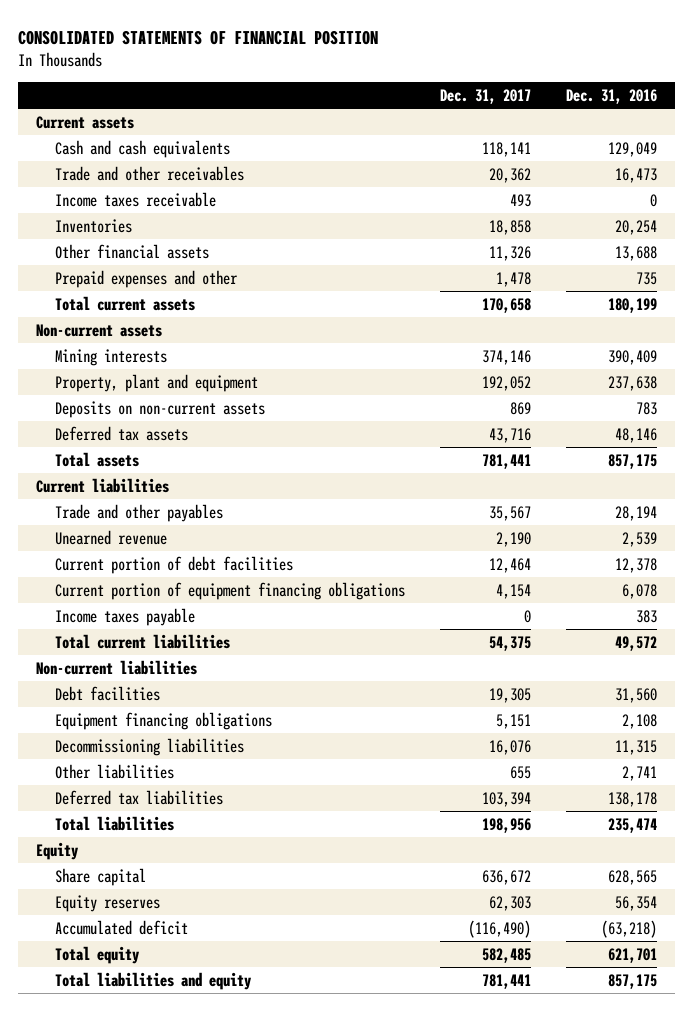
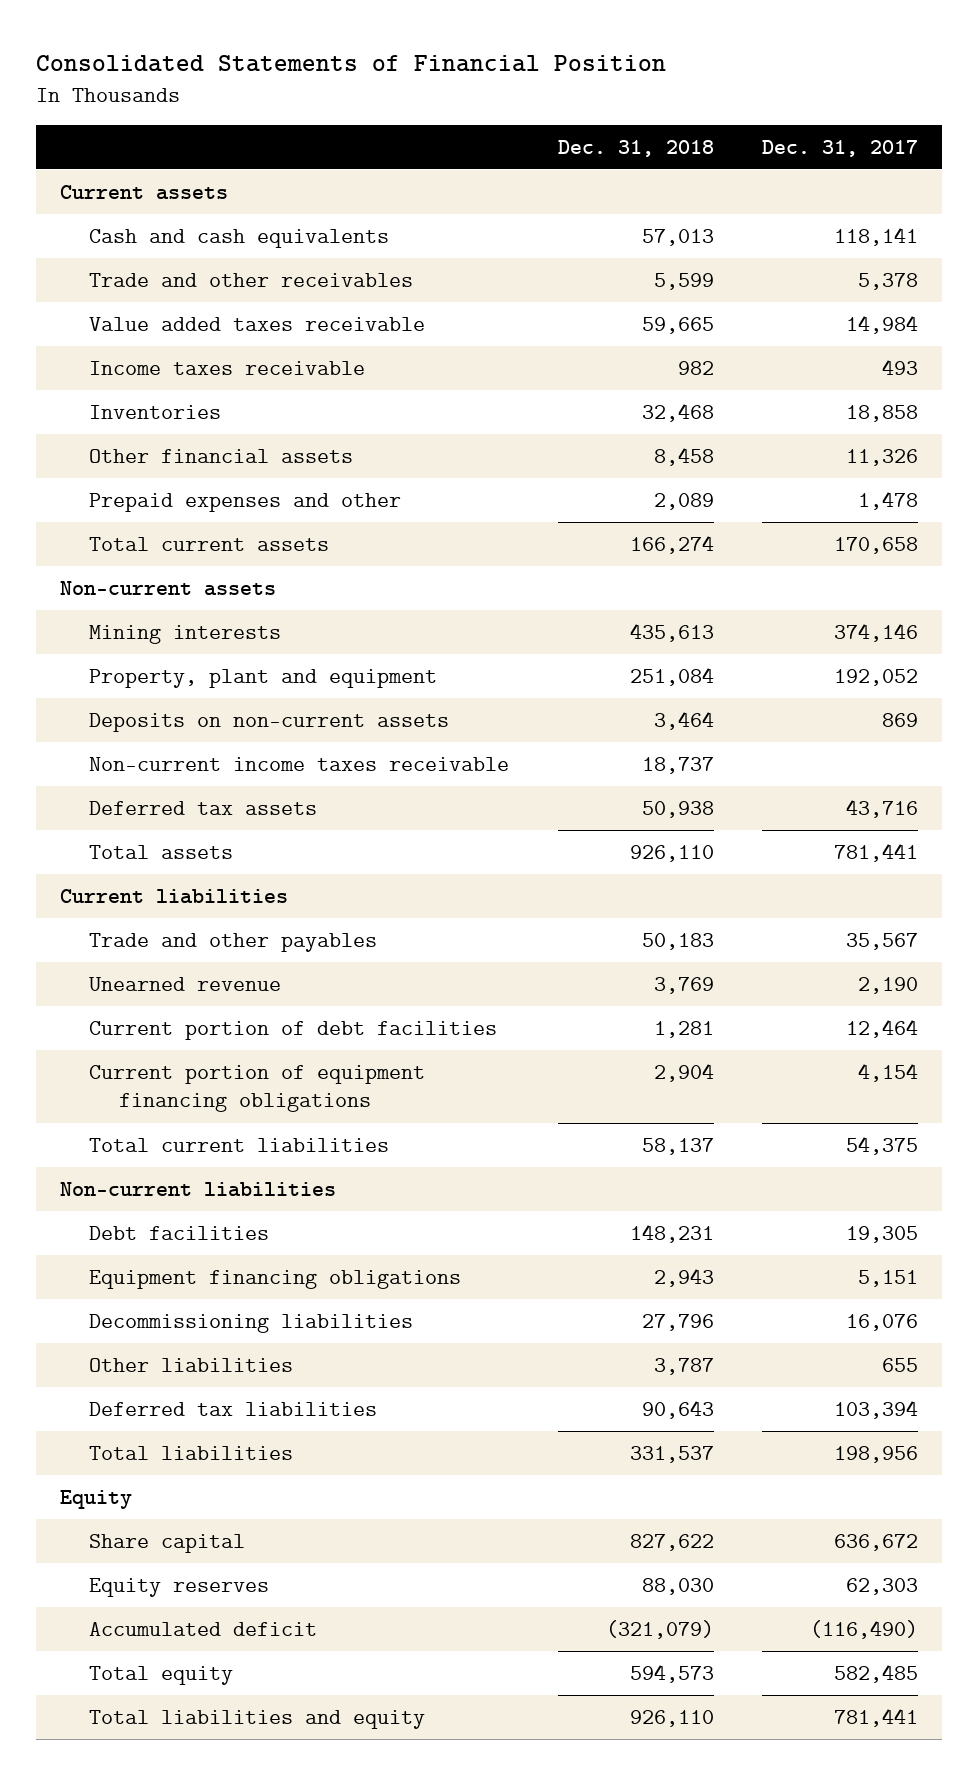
[18,29,379,45] CONSOLIDATED STATEMENTS OF FINANCIAL POSITION -> [35,54,666,72] Consolidated Statements of Financial Position
[566,88,658,104] Dec. 31, 2016 -> none
none -> [557,139,714,157] Dec. 31, 2018
[488,167,531,183] 20,362 -> [858,273,919,291] 5,378
none -> [89,317,426,332] Value added taxes receivable
none -> [89,757,510,772] Non-current income taxes receivable
[54,607,195,626] Income taxes payable -> none

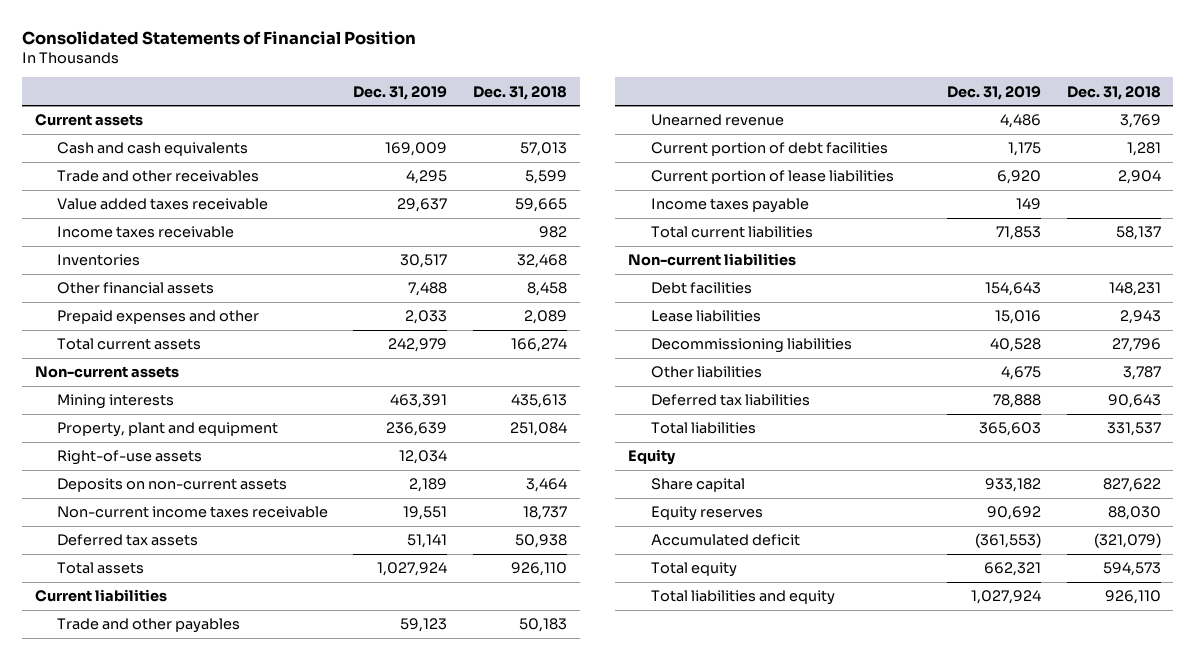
[762,139,919,157] Dec. 31, 2017 -> none
none -> [353,85,448,100] Dec. 31, 2019
none -> [56,450,202,466] Right-of-use assets
[89,1065,426,1113] Current portion of equipment financing obligations -> [650,170,894,185] Current portion of lease liabilities
none -> [650,198,809,214] Income taxes payable
[89,1270,462,1290] Equipment financing obligations -> [650,310,761,323] Lease liabilities

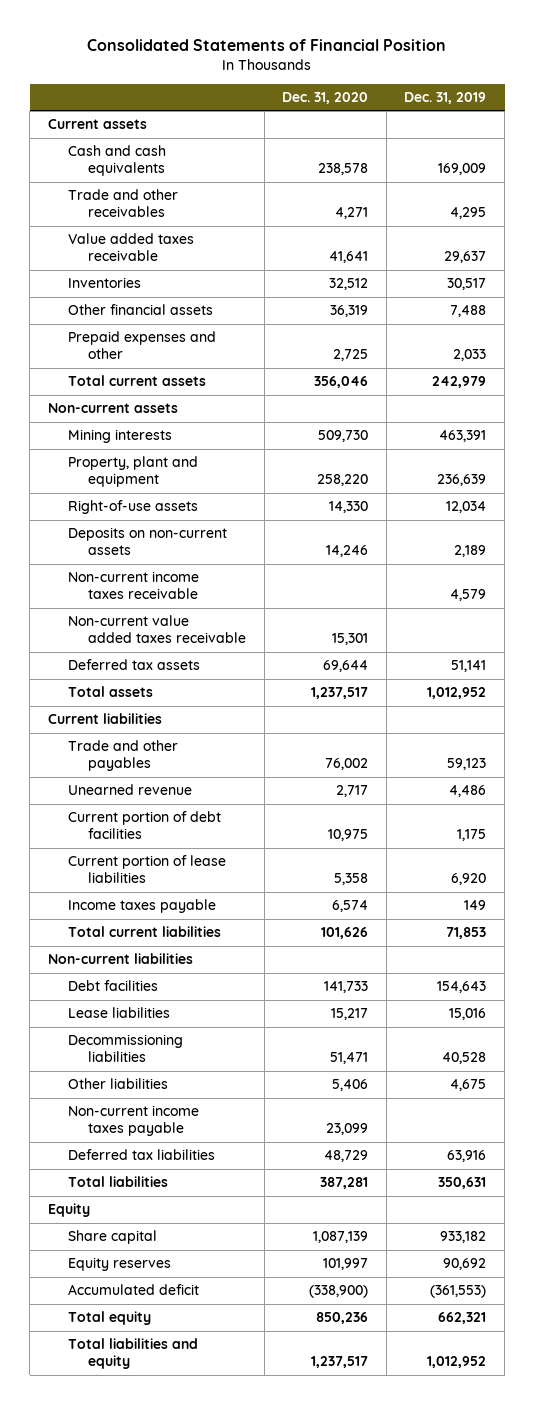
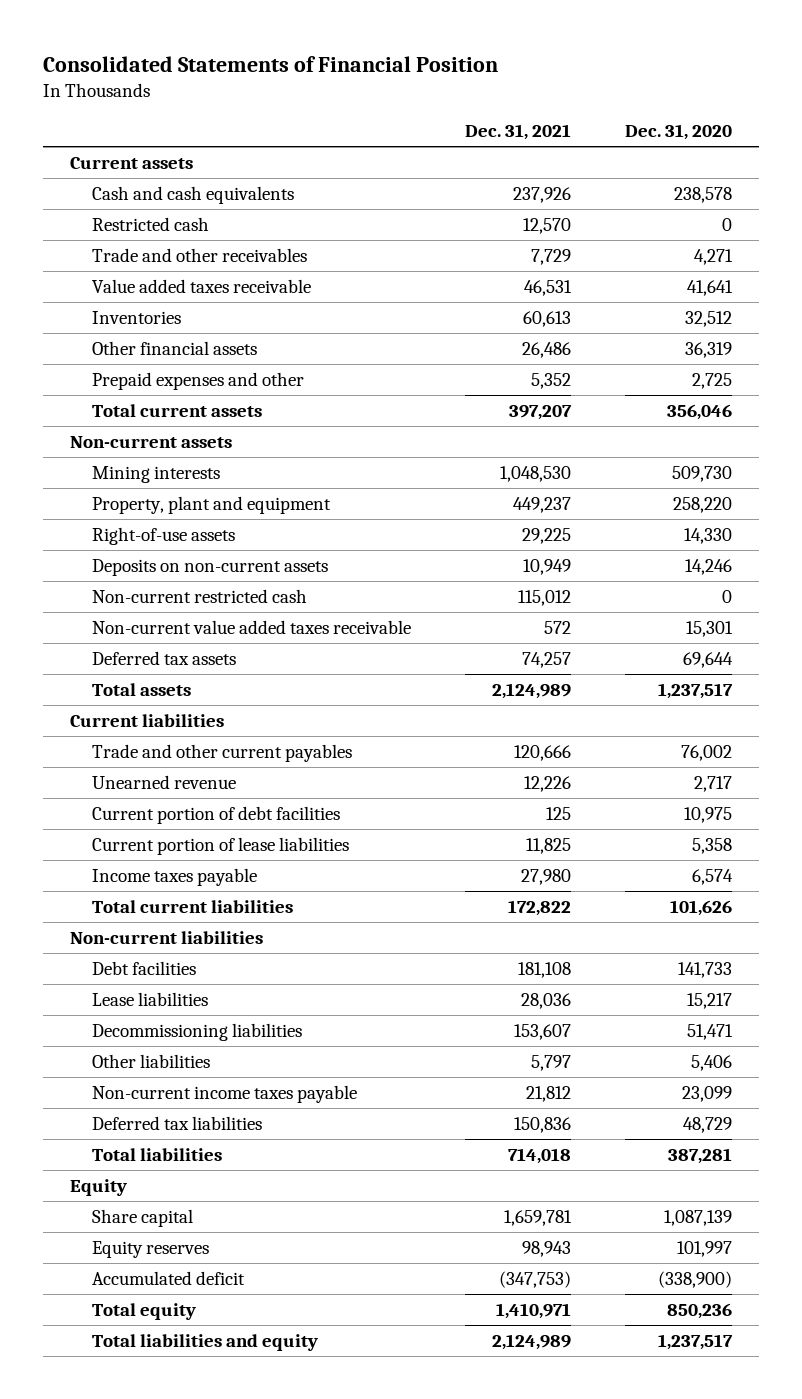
[404,91,487,104] Dec. 31, 2019 -> none
none -> [464,124,571,141] Dec. 31, 2021
none -> [91,216,209,231] Restricted cash
[67,571,199,600] Non-current income taxes receivable -> none
none -> [91,588,307,603] Non-current restricted cash
[67,740,178,772] Trade and other payables -> [91,743,352,762] Trade and other current payables

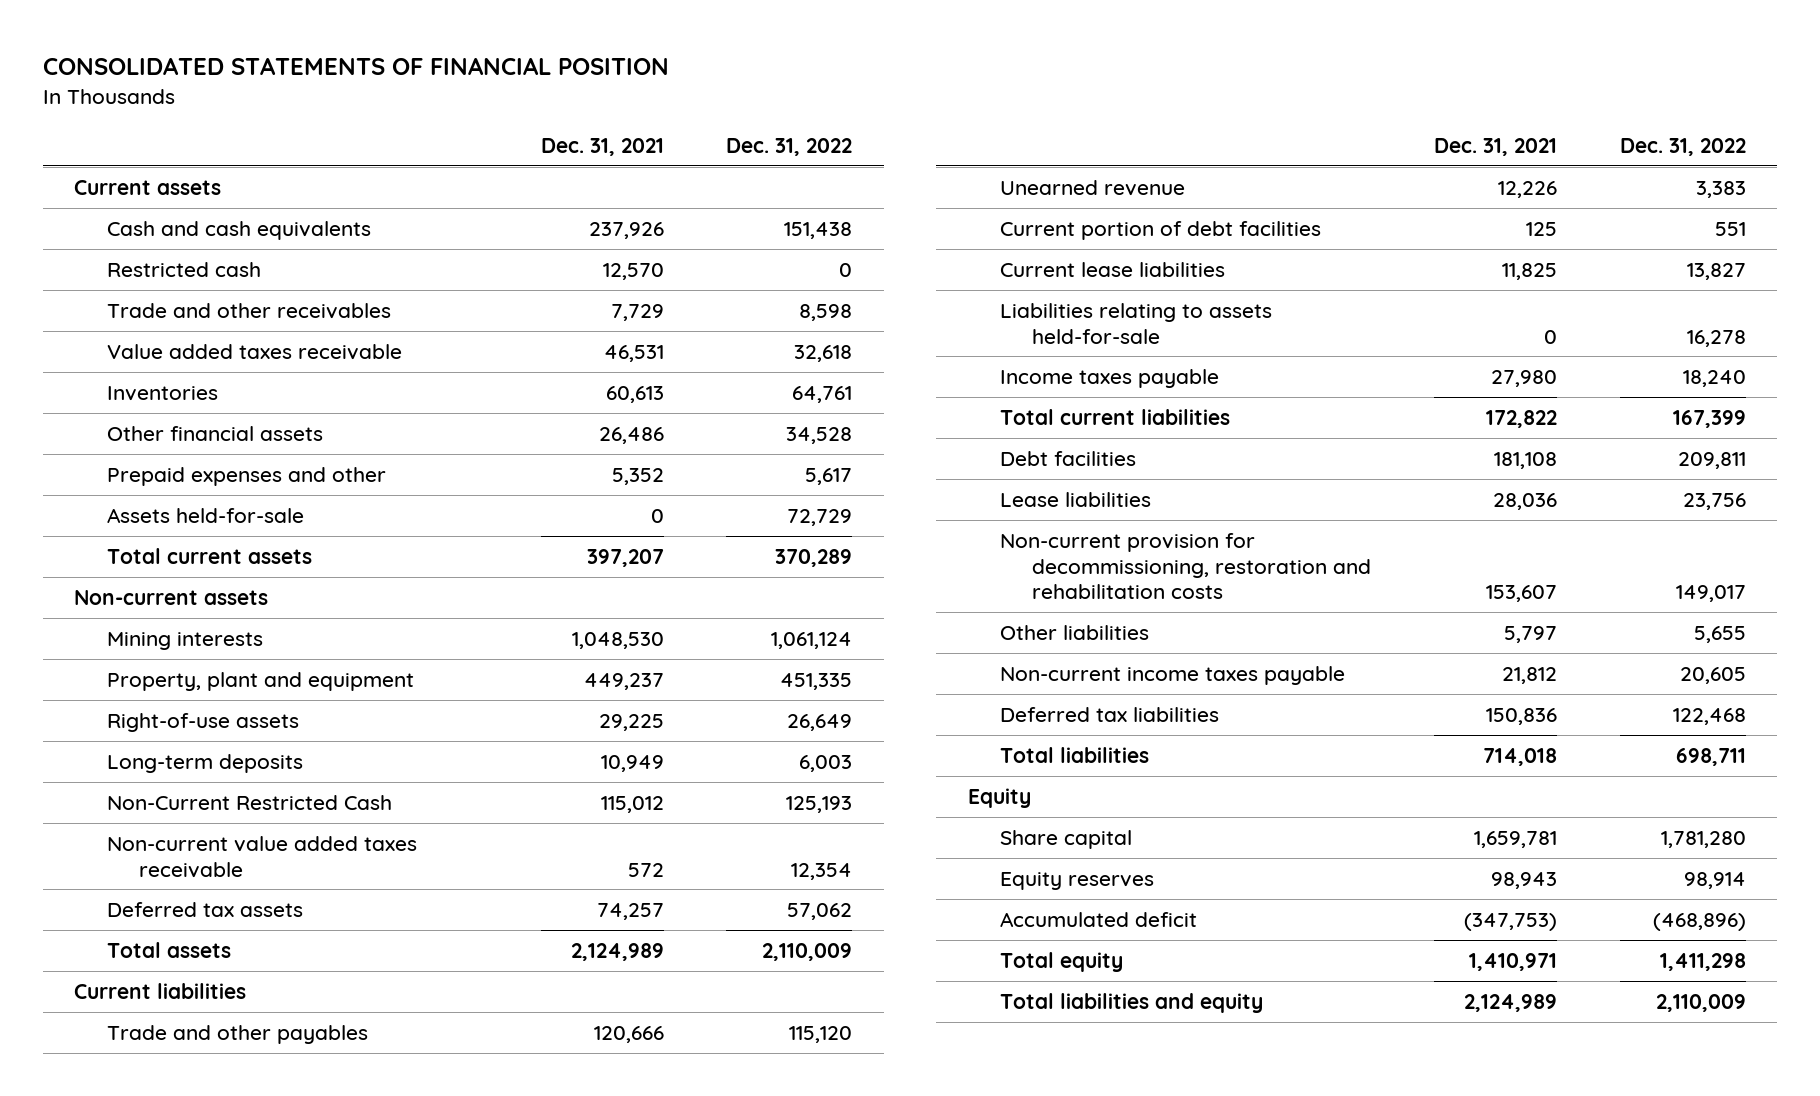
[43,55,499,72] Consolidated Statements of Financial Position -> [42,57,669,76] CONSOLIDATED STATEMENTS OF FINANCIAL POSITION
[625,124,733,141] Dec. 31, 2020 -> none
none -> [726,137,853,156] Dec. 31, 2022
none -> [106,507,304,523] Assets held-for-sale
[91,558,328,576] Deposits on non-current assets -> [106,753,303,773] Long-term deposits
[91,588,307,603] Non-current restricted cash -> [106,794,392,810] Non-Current Restricted Cash
[91,743,352,762] Trade and other current payables -> [106,1024,368,1044] Trade and other payables
[91,836,349,855] Current portion of lease liabilities -> [1000,261,1226,277] Current lease liabilities
none -> [1000,302,1273,344] Liabilities relating to assets held-for-sale
[70,930,264,944] Non-current liabilities -> none
[91,1022,302,1041] Decommissioning liabilities -> [1000,532,1372,600] Non-current provision for decommissioning, restoration and rehabilitation costs

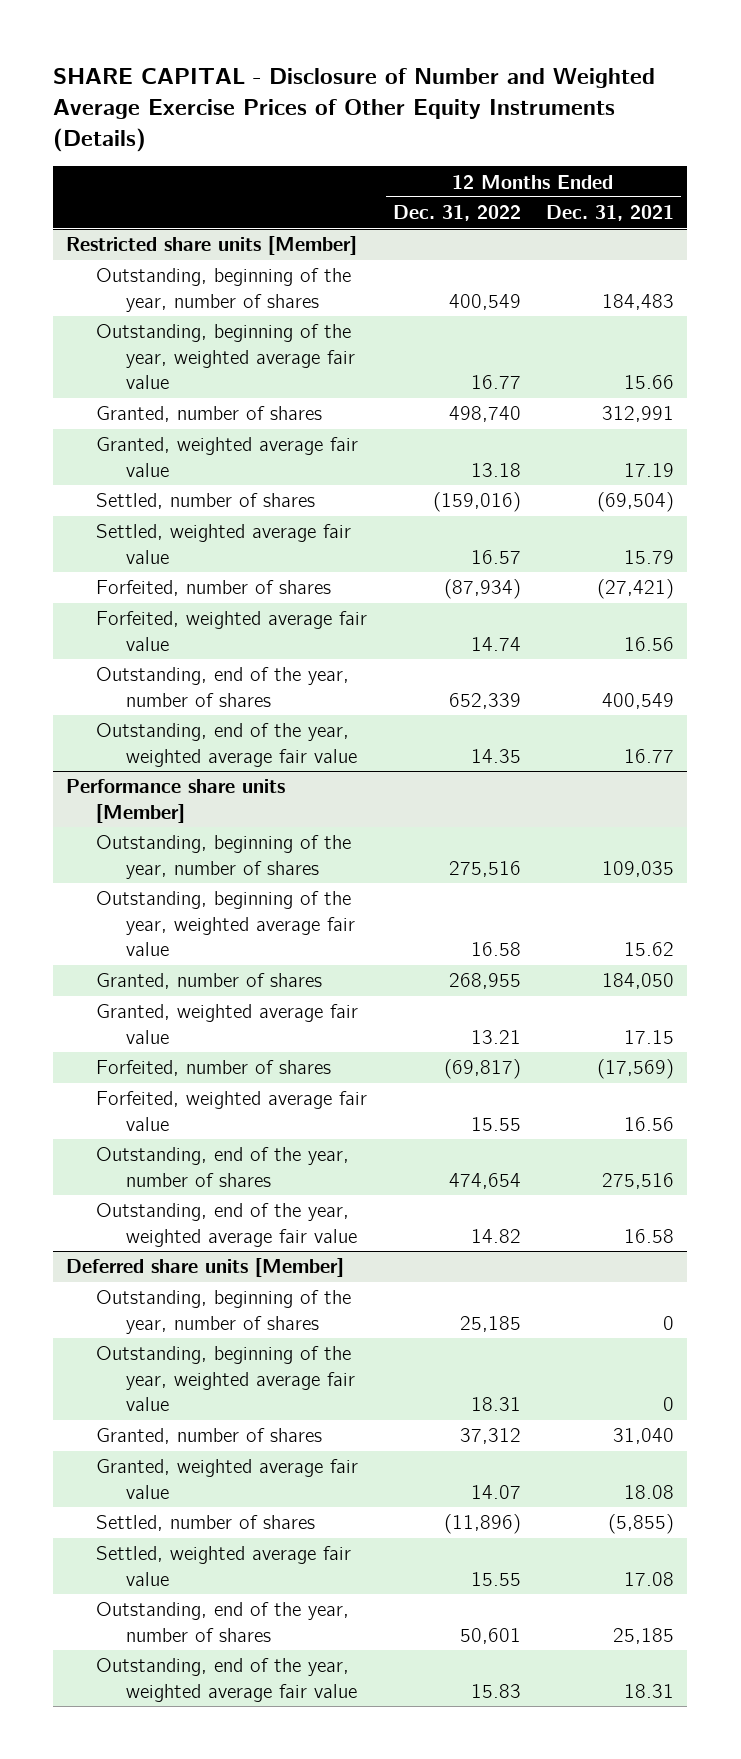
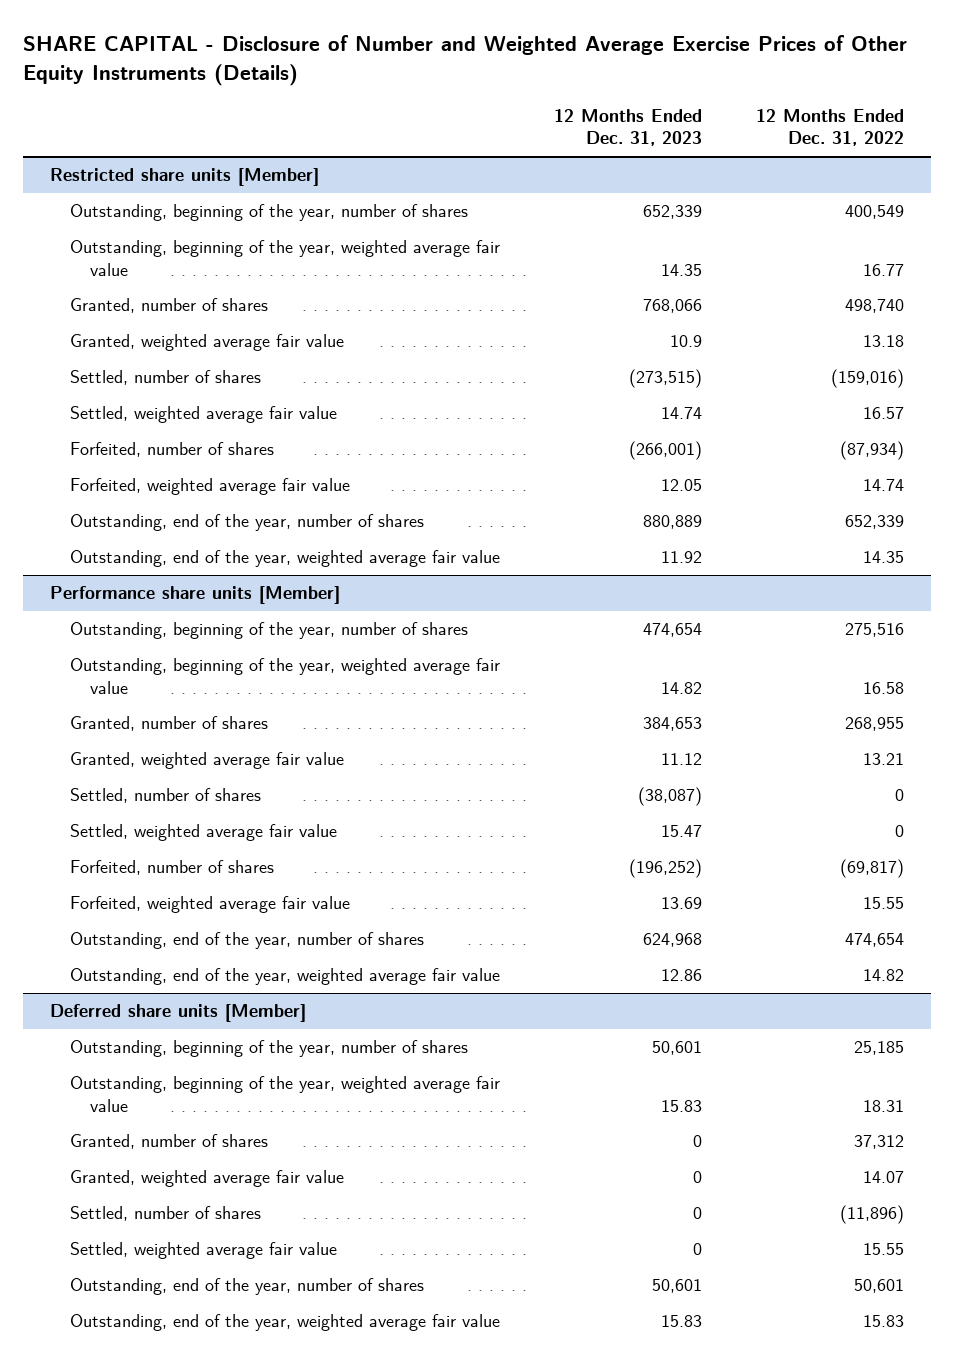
[546,205,675,222] Dec. 31, 2021 -> none
none -> [554,109,703,147] 12 Months Ended Dec. 31, 2023
none -> [70,788,262,804] Settled, number of shares
none -> [70,824,338,842] Settled, weighted average fair value

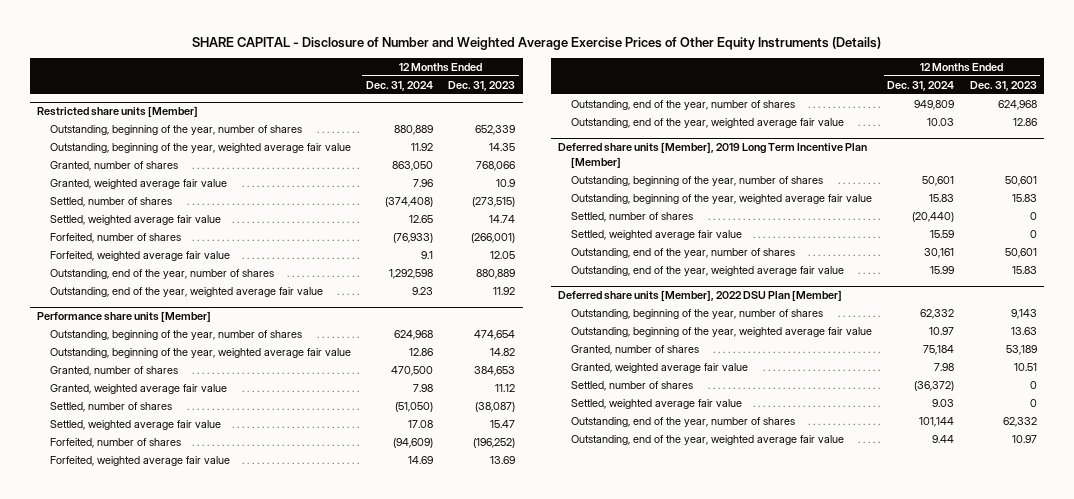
[756,109,905,147] 12 Months Ended Dec. 31, 2022 -> none
none -> [366,81,434,92] Dec. 31, 2024
[50,1004,307,1023] Deferred share units [Member] -> none
none -> [558,142,868,168] Deferred share units [Member], 2019 Long Term Incentive Plan [Member]
[70,1134,269,1150] Granted, number of shares -> none
[70,1170,345,1188] Granted, weighted average fair value -> none
none -> [558,290,843,302] Deferred share units [Member], 2022 DSU Plan [Member]
none -> [571,309,824,320] Outstanding, beginning of the year, number of shares
none -> [571,327,873,338] Outstanding, beginning of the year, weighted average fair value
none -> [571,345,700,356] Granted, number of shares
none -> [571,363,749,374] Granted, weighted average fair value
none -> [571,381,694,392] Settled, number of shares
none -> [571,399,743,410] Settled, weighted average fair value
none -> [571,417,796,428] Outstanding, end of the year, number of shares
none -> [571,435,845,446] Outstanding, end of the year, weighted average fair value

